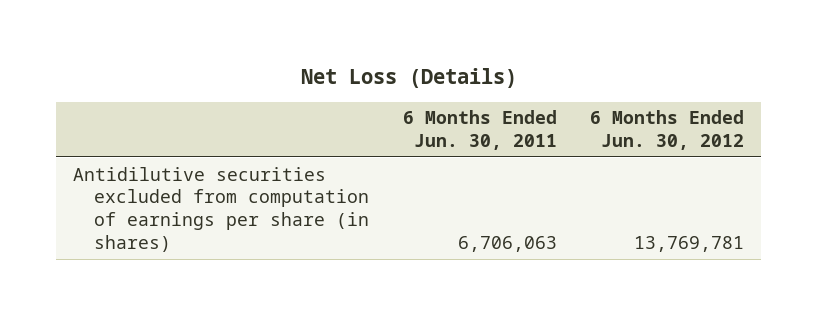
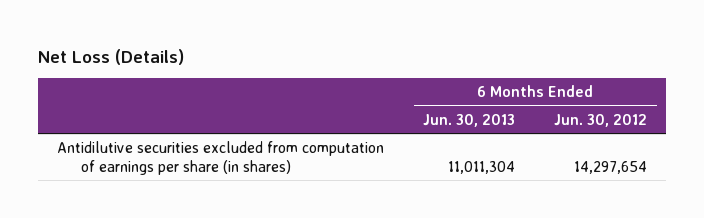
[402,110,557,151] 6 Months Ended Jun. 30, 2011 -> none
none -> [423,113,516,127] Jun. 30, 2013
[634,236,745,253] 13,769,781 -> [573,161,647,175] 14,297,654

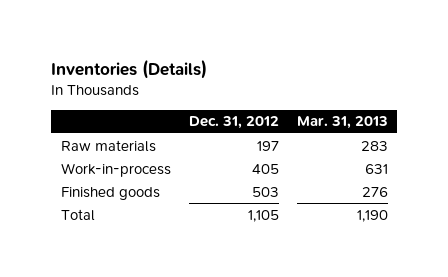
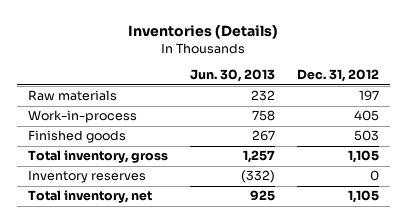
[296,116,388,130] Mar. 31, 2013 -> none
none -> [189,69,275,83] Jun. 30, 2013
none -> [27,150,168,164] Total inventory, gross
none -> [27,170,146,184] Inventory reserves
[60,208,95,221] Total -> [27,190,152,204] Total inventory, net

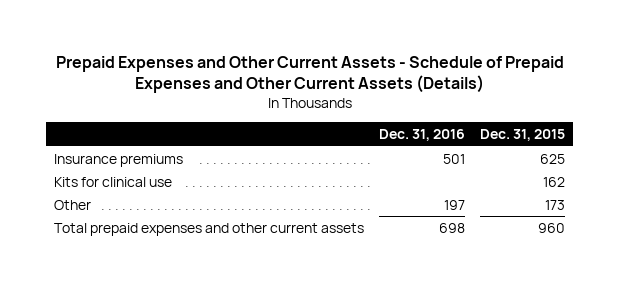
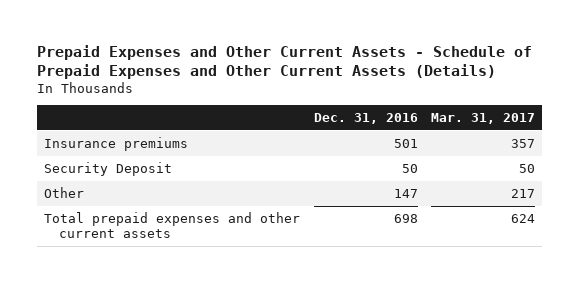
[480,129,566,142] Dec. 31, 2015 -> none
none -> [431,113,536,125] Mar. 31, 2017
[53,176,172,187] Kits for clinical use -> none
none -> [43,161,172,176] Security Deposit
[444,199,466,210] 197 -> [393,188,418,198] 147

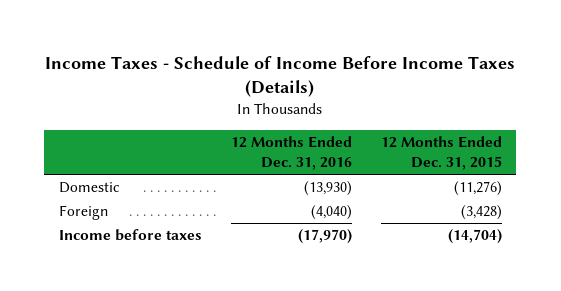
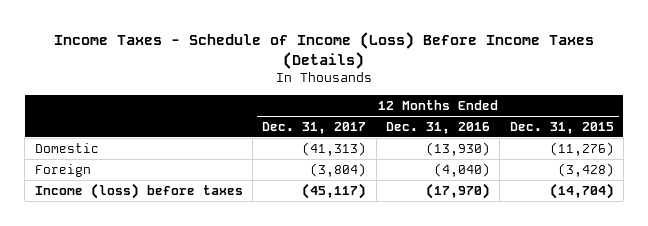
[45,55,516,98] Income Taxes - Schedule of Income Before Income Taxes (Details) -> [54,31,595,69] Income Taxes - Schedule of Income (Loss) Before Income Taxes (Details)
none -> [262,121,367,134] Dec. 31, 2017
[58,229,202,242] Income before taxes -> [34,182,243,199] Income (loss) before taxes

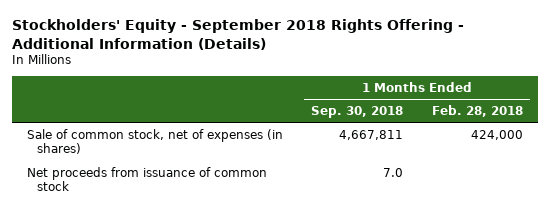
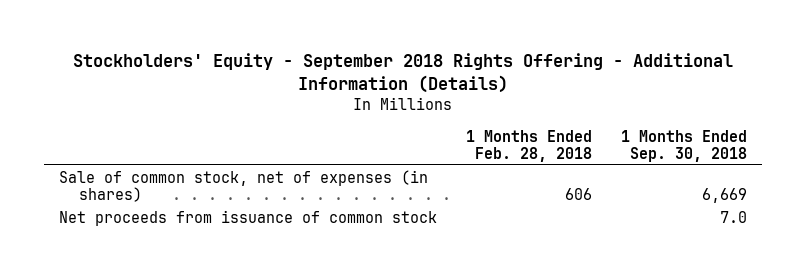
[339,129,404,140] 4,667,811 -> [702,188,748,204] 6,669
[471,129,524,140] 424,000 -> [564,188,592,201] 606

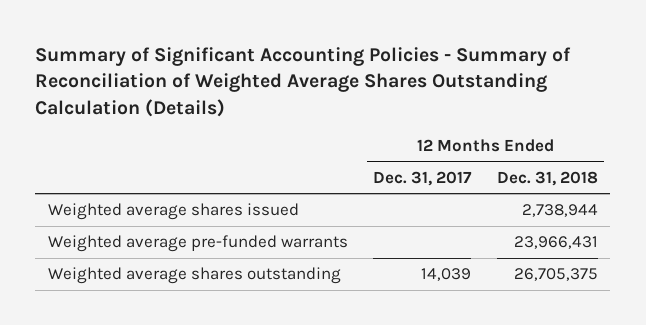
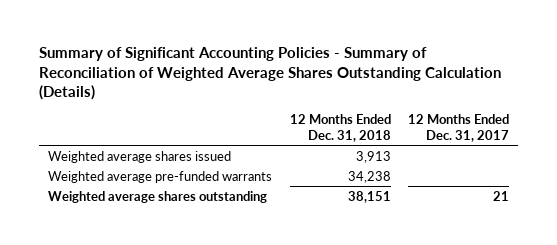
[521,204,598,218] 2,738,944 -> [355,150,391,163] 3,913
[513,236,598,250] 23,966,431 -> [347,170,391,183] 34,238
[421,268,472,282] 14,039 -> [493,190,510,201] 21
[513,268,598,282] 26,705,375 -> [347,190,391,203] 38,151

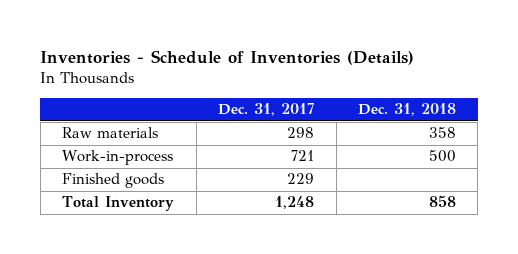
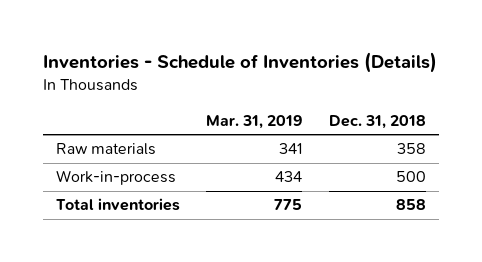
[218,103,315,117] Dec. 31, 2017 -> none
none -> [206,114,303,129] Mar. 31, 2019
[62,173,165,189] Finished goods -> none
[62,196,175,212] Total Inventory -> [56,198,181,212] Total inventories

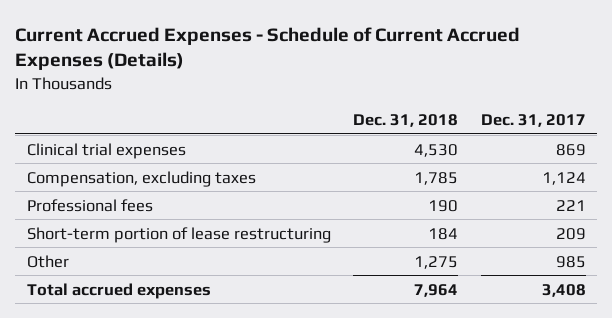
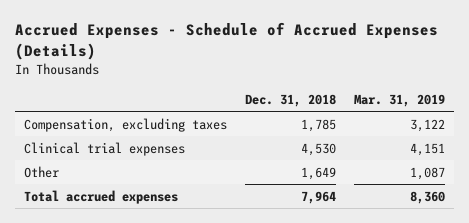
[15,26,521,71] Current Accrued Expenses - Schedule of Current Accrued Expenses (Details) -> [14,22,438,60] Accrued Expenses - Schedule of Accrued Expenses (Details)
[480,113,586,127] Dec. 31, 2017 -> none
none -> [354,93,446,107] Mar. 31, 2019
[26,198,153,212] Professional fees -> none
[26,226,331,243] Short-term portion of lease restructuring -> none
[26,142,186,159] Clinical trial expenses -> [23,141,185,156] Clinical trial expenses
[414,255,459,269] 1,275 -> [301,166,337,180] 1,649

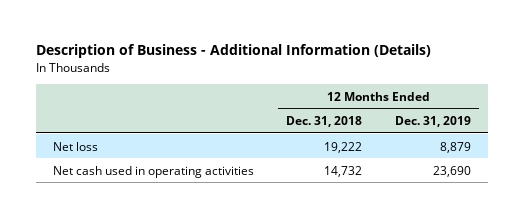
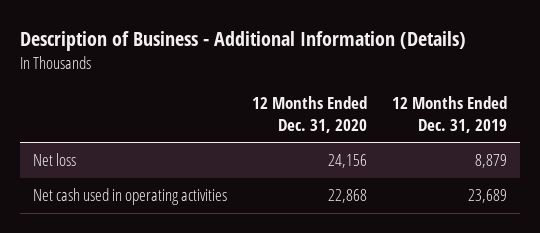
[286,115,363,127] Dec. 31, 2018 -> none
none -> [251,96,367,134] 12 Months Ended Dec. 31, 2020
[433,165,472,177] 23,690 -> [468,189,508,204] 23,689

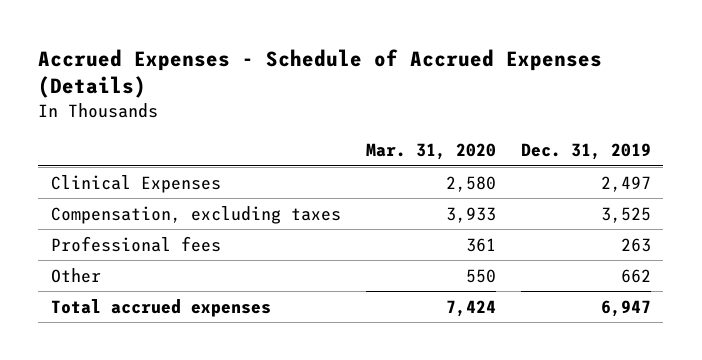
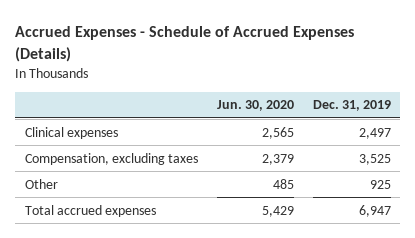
[365,143,496,161] Mar. 31, 2020 -> none
none -> [216,100,294,112] Jun. 30, 2020
[50,174,221,193] Clinical Expenses -> [24,126,118,139] Clinical expenses
[50,235,221,252] Professional fees -> none
[620,268,651,283] 662 -> [369,179,391,189] 925

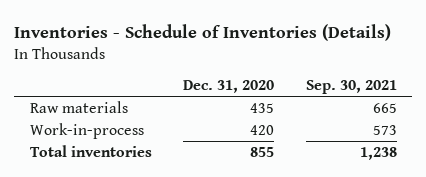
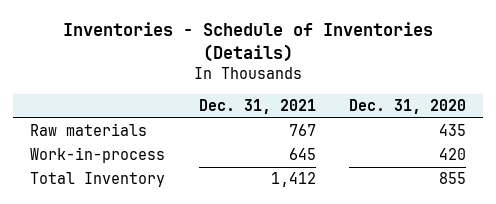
[305,80,397,95] Sep. 30, 2021 -> none
none -> [198,99,316,115] Dec. 31, 2021
[29,144,152,157] Total inventories -> [30,172,166,188] Total Inventory

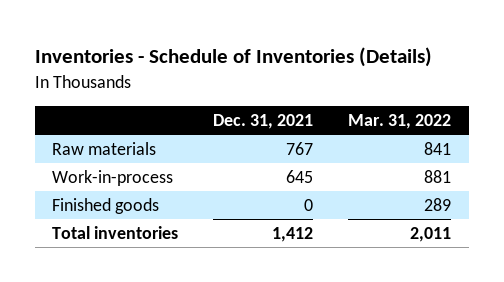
[349,99,467,115] Dec. 31, 2020 -> none
none -> [348,113,452,129] Mar. 31, 2022
none -> [52,198,160,215] Finished goods
[30,172,166,188] Total Inventory -> [52,226,179,240] Total inventories

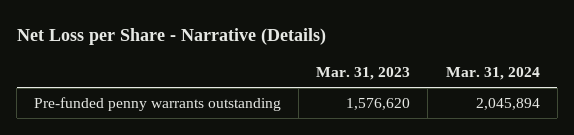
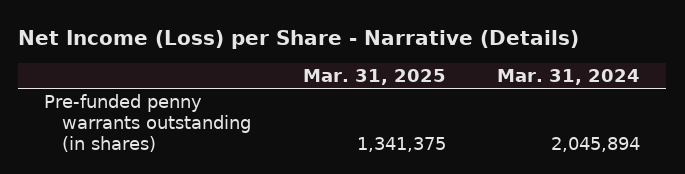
[16,28,326,46] Net Loss per Share - Narrative (Details) -> [18,30,580,50] Net Income (Loss) per Share - Narrative (Details)
[316,67,411,81] Mar. 31, 2023 -> none
none -> [302,68,446,85] Mar. 31, 2025
[34,97,282,112] Pre-funded penny warrants outstanding -> [44,94,251,152] Pre-funded penny warrants outstanding (in shares)

